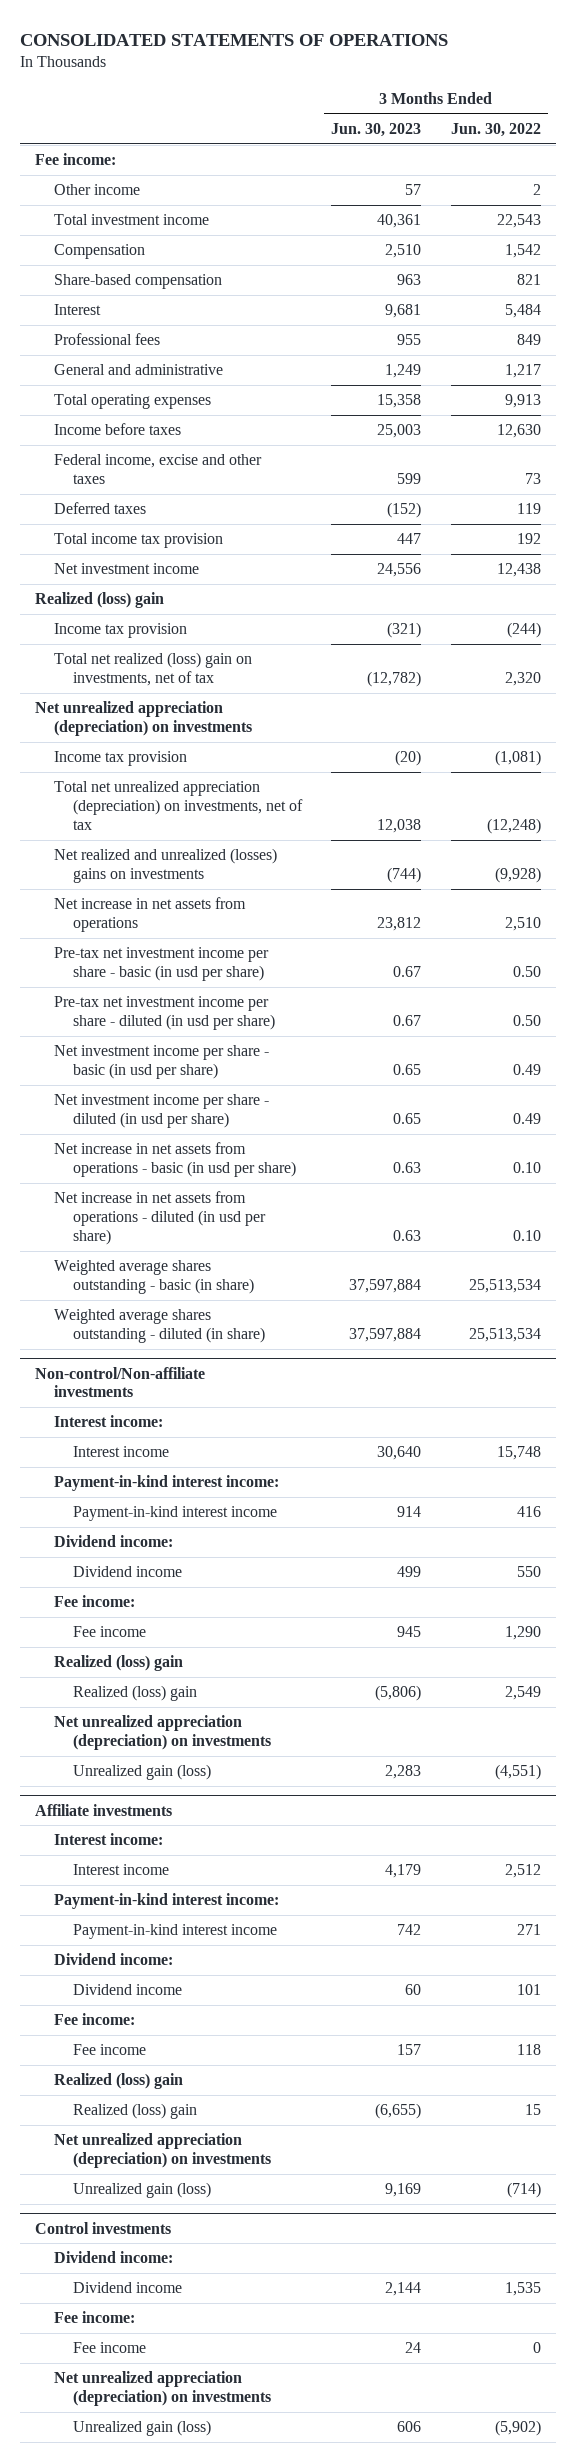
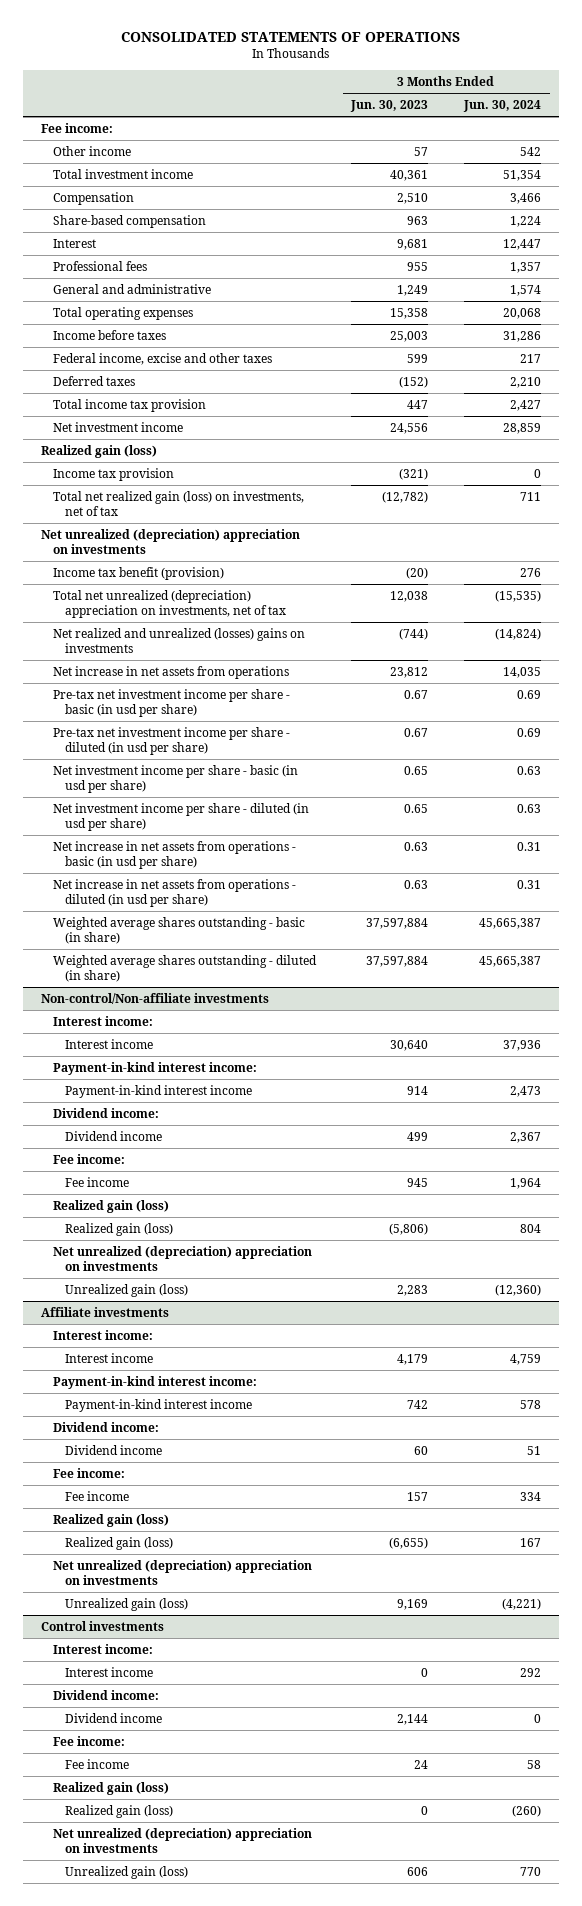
[450,122,541,137] Jun. 30, 2022 -> none
none -> [463,100,542,113] Jun. 30, 2024
[35,592,165,609] Realized (loss) gain -> [40,444,157,458] Realized gain (loss)
[53,652,252,687] Total net realized (loss) gain on investments, net of tax -> [52,490,304,517] Total net realized gain (loss) on investments, net of tax
[35,701,252,737] Net unrealized appreciation (depreciation) on investments -> [40,528,300,555] Net unrealized (depreciation) appreciation on investments
[53,751,187,767] Income tax provision -> [52,566,224,580] Income tax benefit (provision)
[53,781,303,830] Total net unrealized appreciation (depreciation) on investments, net of tax -> [52,589,287,619] Total net unrealized (depreciation) appreciation on investments, net of tax
[53,1655,183,1672] Realized (loss) gain -> [52,1199,169,1213] Realized gain (loss)
[72,1685,197,1702] Realized (loss) gain -> [65,1222,174,1236] Realized gain (loss)
[53,1715,271,1751] Net unrealized appreciation (depreciation) on investments -> [52,1245,312,1272] Net unrealized (depreciation) appreciation on investments
[53,2073,183,2090] Realized (loss) gain -> [52,1513,169,1527] Realized gain (loss)
[72,2103,197,2120] Realized (loss) gain -> [65,1536,174,1550] Realized gain (loss)
[53,2133,271,2169] Net unrealized appreciation (depreciation) on investments -> [52,1559,312,1586] Net unrealized (depreciation) appreciation on investments
none -> [52,1643,153,1654] Interest income:
none -> [65,1666,154,1677] Interest income
none -> [52,1781,169,1795] Realized gain (loss)
none -> [65,1804,174,1818] Realized gain (loss)
[53,2371,271,2407] Net unrealized appreciation (depreciation) on investments -> [52,1827,312,1854] Net unrealized (depreciation) appreciation on investments

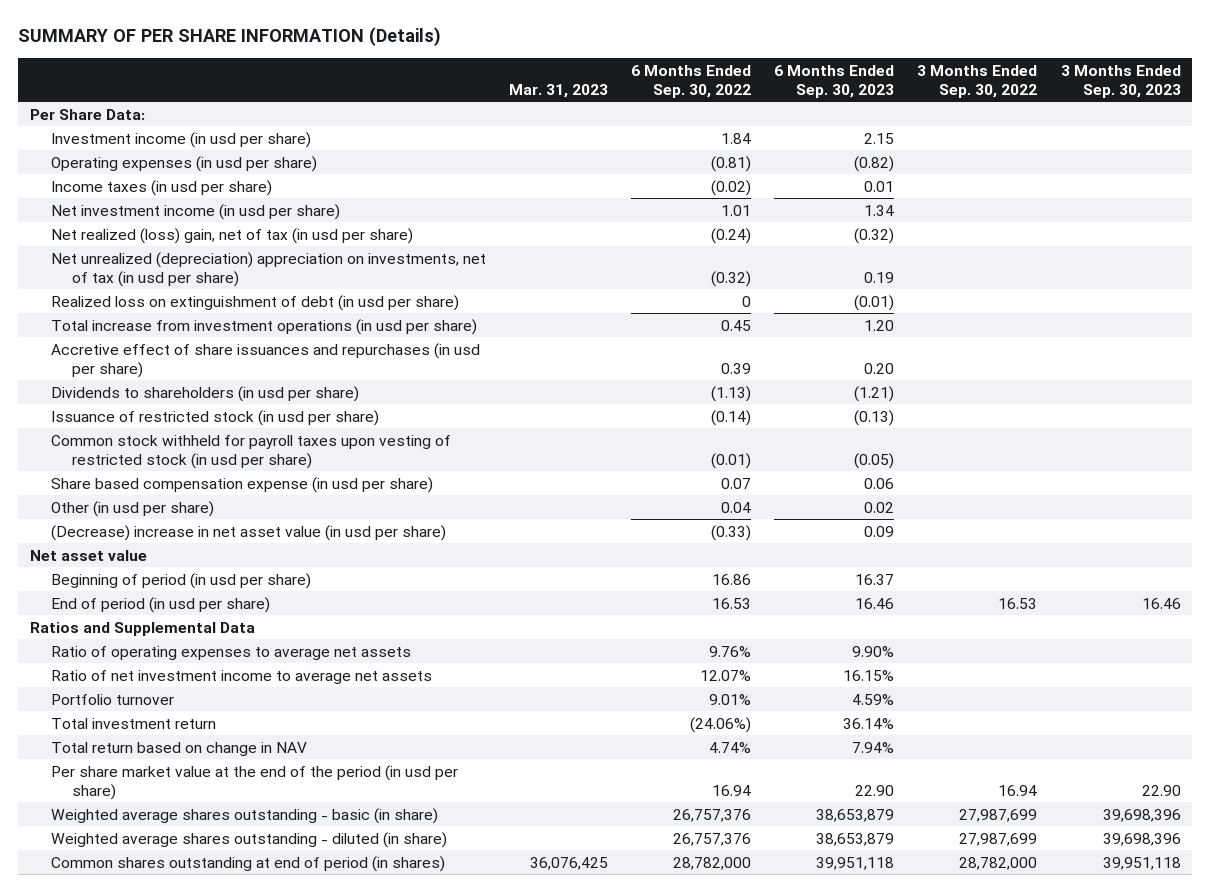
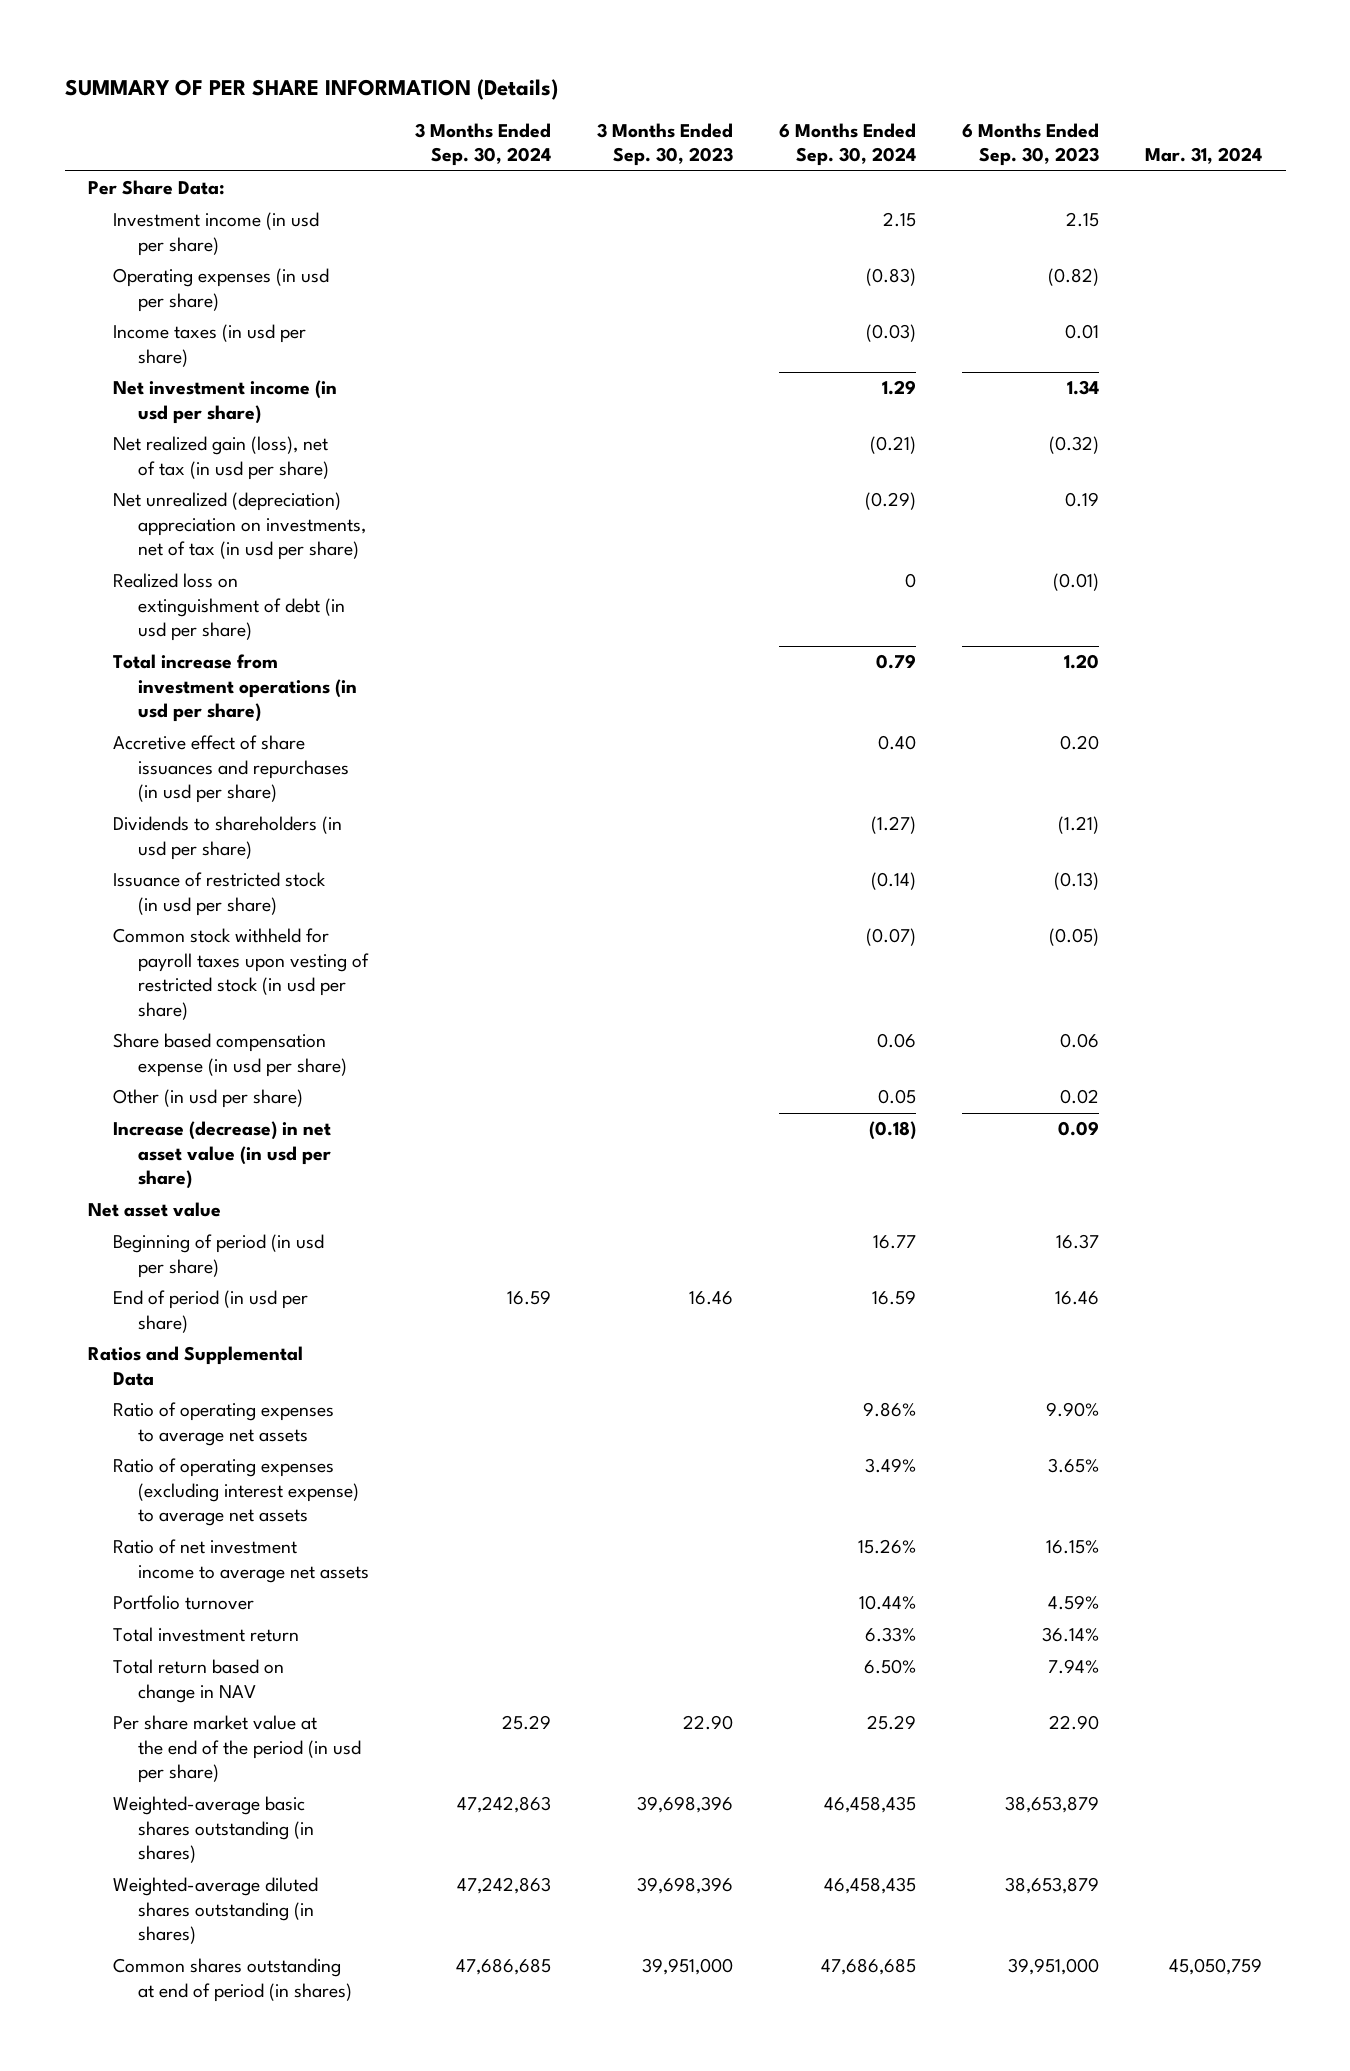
[509,83,609,98] Mar. 31, 2023 -> none
[631,64,752,98] 6 Months Ended Sep. 30, 2022 -> none
[917,64,1038,98] 3 Months Ended Sep. 30, 2022 -> none
none -> [414,123,551,167] 3 Months Ended Sep. 30, 2024
none -> [779,123,917,167] 6 Months Ended Sep. 30, 2024
none -> [1145,147,1263,165] Mar. 31, 2024
[51,227,414,244] Net realized (loss) gain, net of tax (in usd per share) -> [112,436,329,480] Net realized gain (loss), net of tax (in usd per share)
[51,524,447,541] (Decrease) increase in net asset value (in usd per share) -> [112,1121,331,1190] Increase (decrease) in net asset value (in usd per share)
none -> [112,1458,359,1527] Ratio of operating expenses (excluding interest expense) to average net assets
[51,807,439,824] Weighted average shares outstanding - basic (in share) -> [112,1796,314,1864] Weighted-average basic shares outstanding (in shares)
[51,831,448,848] Weighted average shares outstanding - diluted (in share) -> [112,1877,318,1945] Weighted-average diluted shares outstanding (in shares)
[816,856,895,870] 39,951,118 -> [1008,1958,1100,1976] 39,951,000
[1102,856,1181,870] 39,951,118 -> [641,1958,733,1976] 39,951,000

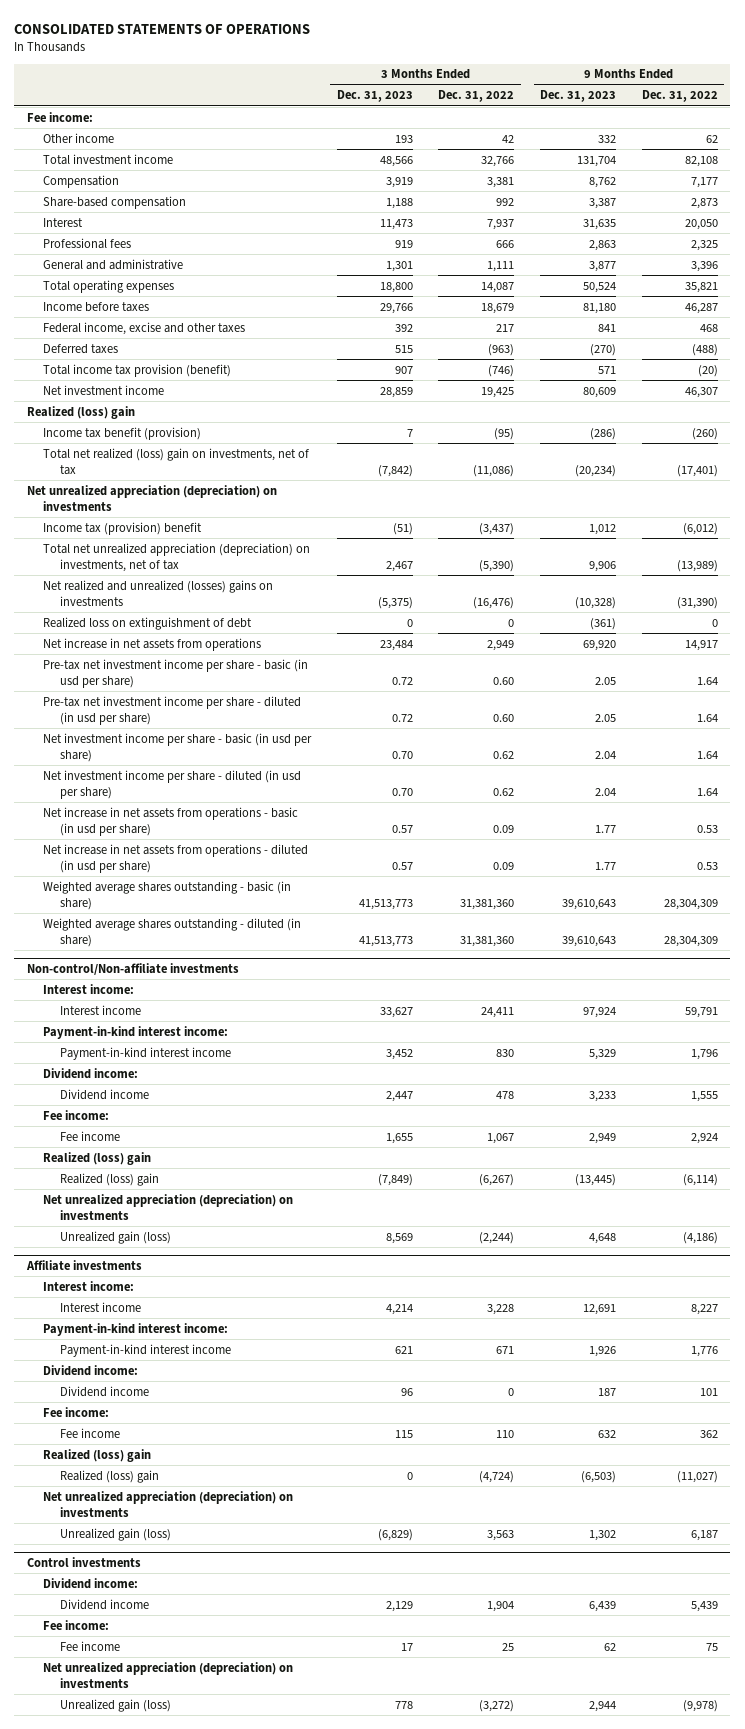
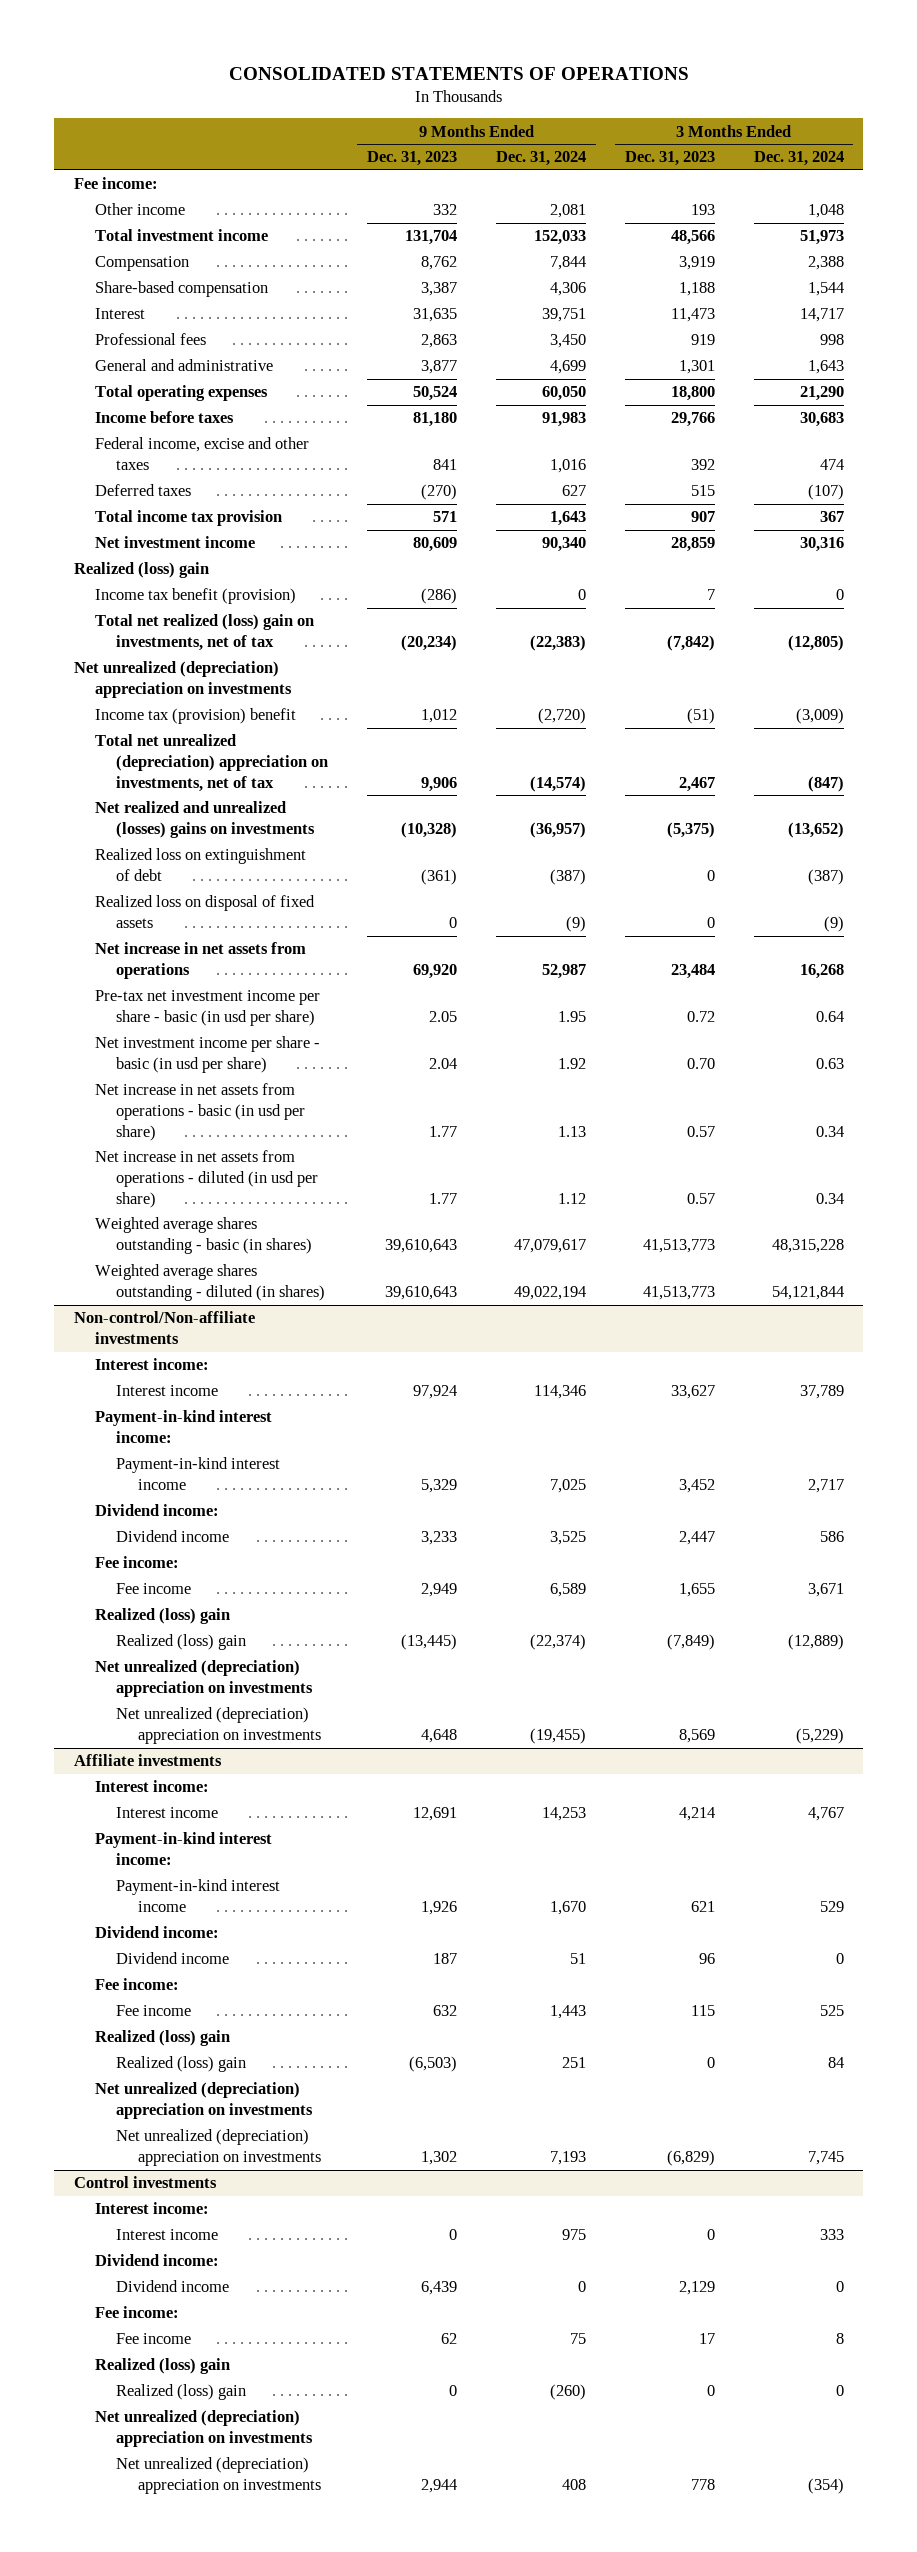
[438,90,515,103] Dec. 31, 2022 -> none
[641,90,718,103] Dec. 31, 2022 -> none
none -> [495,151,586,167] Dec. 31, 2024
none -> [753,151,844,167] Dec. 31, 2024
[43,363,232,377] Total income tax provision (benefit) -> [94,510,282,527] Total income tax provision
[27,484,278,511] Net unrealized appreciation (depreciation) on investments -> [73,661,292,699] Net unrealized (depreciation) appreciation on investments
[43,542,311,572] Total net unrealized appreciation (depreciation) on investments, net of tax -> [94,734,329,792] Total net unrealized (depreciation) appreciation on investments, net of tax
none -> [94,895,315,929] Realized loss on disposal of fixed assets
[43,695,302,725] Pre-tax net investment income per share - diluted (in usd per share) -> none
[43,769,302,799] Net investment income per share - diluted (in usd per share) -> none
[43,880,292,910] Weighted average shares outstanding - basic (in share) -> [94,1217,313,1255] Weighted average shares outstanding - basic (in shares)
[43,917,302,947] Weighted average shares outstanding - diluted (in share) -> [94,1264,326,1302] Weighted average shares outstanding - diluted (in shares)
[43,1193,294,1220] Net unrealized appreciation (depreciation) on investments -> [94,1660,314,1698] Net unrealized (depreciation) appreciation on investments
[59,1230,171,1244] Unrealized gain (loss) -> [116,1707,321,1745] Net unrealized (depreciation) appreciation on investments
[43,1490,294,1517] Net unrealized appreciation (depreciation) on investments -> [94,2082,314,2120] Net unrealized (depreciation) appreciation on investments
[59,1527,171,1541] Unrealized gain (loss) -> [116,2129,321,2167] Net unrealized (depreciation) appreciation on investments
none -> [94,2202,209,2215] Interest income:
none -> [116,2229,219,2241] Interest income
none -> [94,2358,230,2375] Realized (loss) gain
none -> [116,2384,247,2401] Realized (loss) gain
[43,1661,294,1688] Net unrealized appreciation (depreciation) on investments -> [94,2410,314,2448] Net unrealized (depreciation) appreciation on investments
[59,1698,171,1712] Unrealized gain (loss) -> [116,2457,321,2495] Net unrealized (depreciation) appreciation on investments

